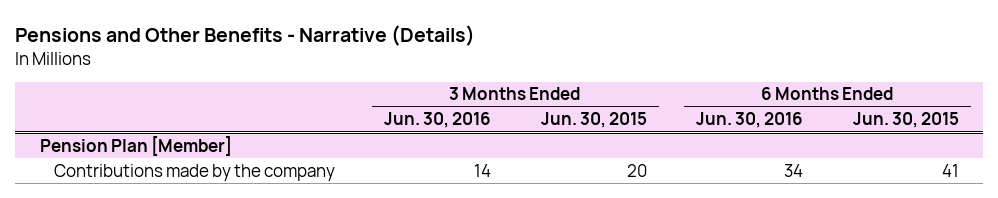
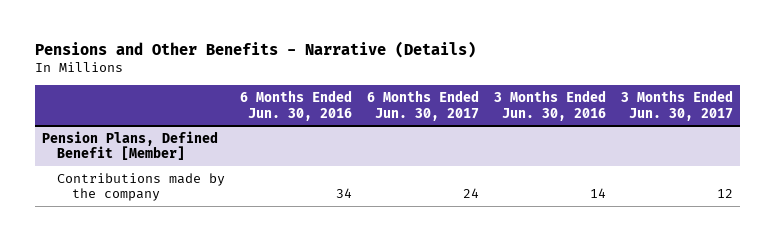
[540,112,647,129] Jun. 30, 2015 -> none
[852,112,959,129] Jun. 30, 2015 -> none
none -> [367,89,480,121] 6 Months Ended Jun. 30, 2017
none -> [620,89,733,121] 3 Months Ended Jun. 30, 2017
[39,135,232,156] Pension Plan [Member] -> [42,130,219,161] Pension Plans, Defined Benefit [Member]

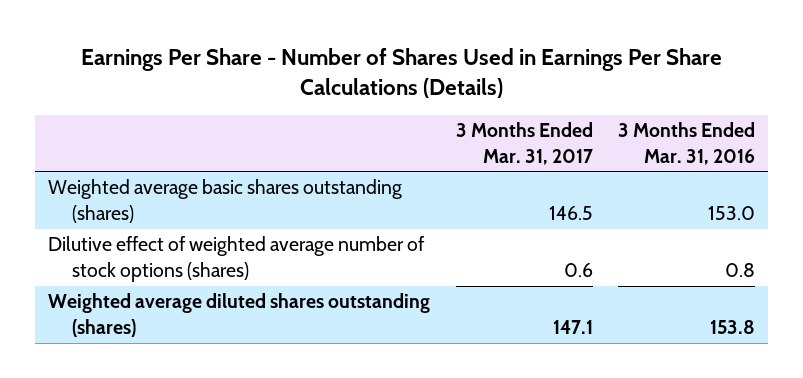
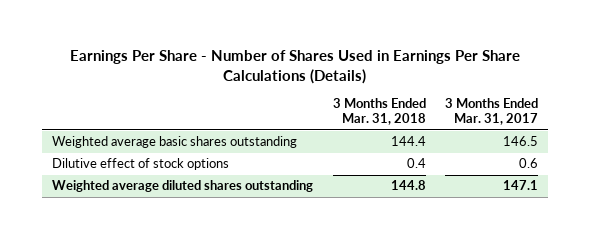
[618,122,756,165] 3 Months Ended Mar. 31, 2016 -> none
none -> [332,98,426,126] 3 Months Ended Mar. 31, 2018
[47,179,402,223] Weighted average basic shares outstanding (shares) -> [51,136,297,149] Weighted average basic shares outstanding
[47,236,425,282] Dilutive effect of weighted average number of stock options (shares) -> [51,158,229,171] Dilutive effect of stock options
[47,293,430,337] Weighted average diluted shares outstanding (shares) -> [51,180,313,193] Weighted average diluted shares outstanding

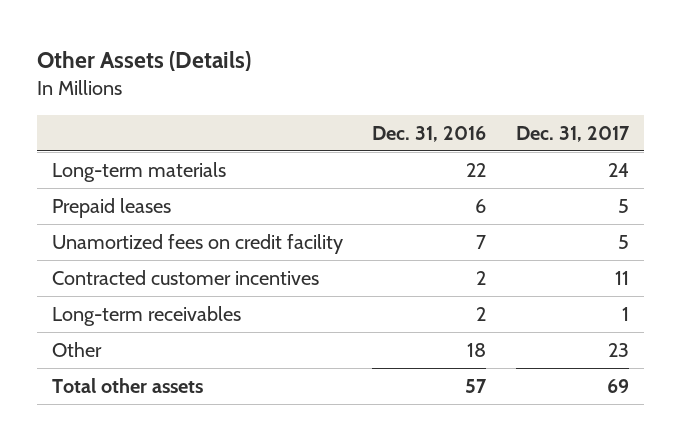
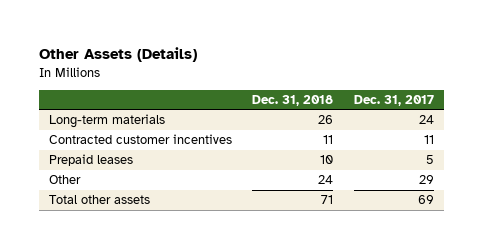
[372,126,487,143] Dec. 31, 2016 -> none
none -> [252,94,334,106] Dec. 31, 2018
[51,233,343,254] Unamortized fees on credit facility -> none
[51,305,241,326] Long-term receivables -> none
[51,197,171,218] Prepaid leases -> [49,154,134,167] Prepaid leases
[608,342,630,357] 23 -> [418,175,434,185] 29

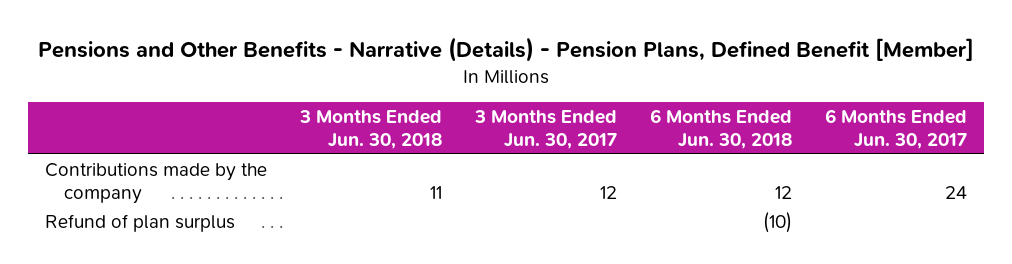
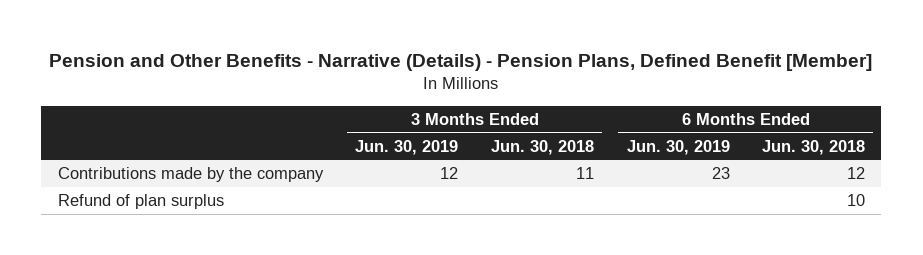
[37,37,974,63] Pensions and Other Benefits - Narrative (Details) - Pension Plans, Defined Benefit [Member] -> [49,54,873,72] Pension and Other Benefits - Narrative (Details) - Pension Plans, Defined Benefit [Member]
[473,109,617,149] 3 Months Ended Jun. 30, 2017 -> none
[824,108,967,149] 6 Months Ended Jun. 30, 2017 -> none
none -> [355,139,459,155] Jun. 30, 2019
none -> [626,139,730,155] Jun. 30, 2019
[762,212,792,234] (10) -> [847,194,866,207] 10

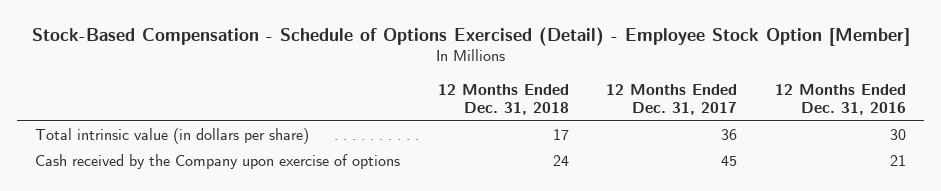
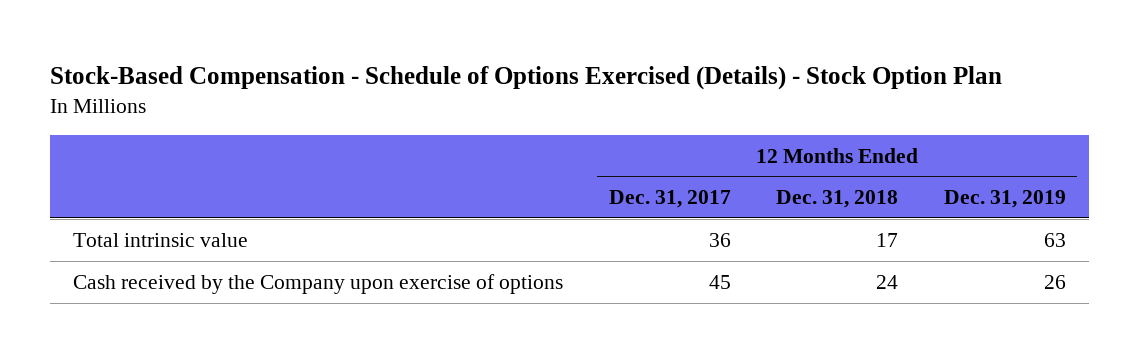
[31,26,910,46] Stock-Based Compensation - Schedule of Options Exercised (Detail) - Employee Stock Option [Member] -> [49,65,1002,90] Stock-Based Compensation - Schedule of Options Exercised (Details) - Stock Option Plan
[774,84,906,116] 12 Months Ended Dec. 31, 2016 -> none
none -> [943,190,1066,209] Dec. 31, 2019
[35,128,310,145] Total intrinsic value (in dollars per share) -> [72,232,248,247] Total intrinsic value

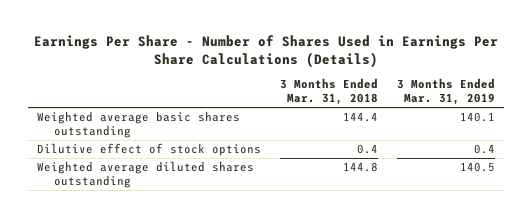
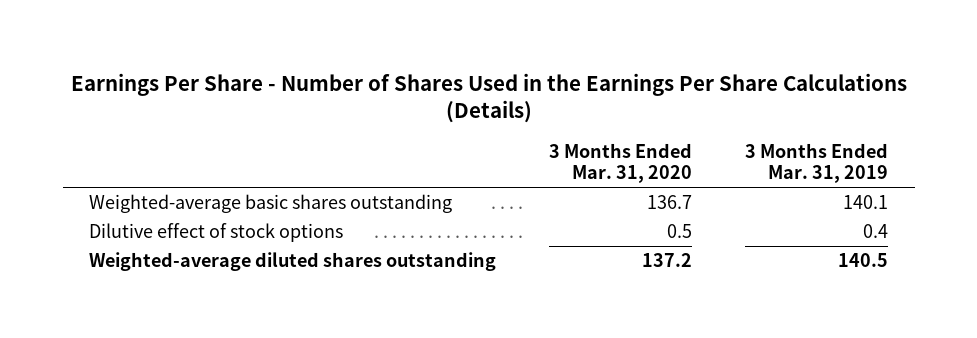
[33,34,498,68] Earnings Per Share - Number of Shares Used in Earnings Per Share Calculations (Details) -> [70,72,907,124] Earnings Per Share - Number of Shares Used in the Earnings Per Share Calculations (Details)
[279,78,378,105] 3 Months Ended Mar. 31, 2018 -> none
none -> [549,142,693,184] 3 Months Ended Mar. 31, 2020
[37,111,241,138] Weighted average basic shares outstanding -> [89,194,453,214] Weighted-average basic shares outstanding
[37,161,255,188] Weighted average diluted shares outstanding -> [89,252,497,272] Weighted-average diluted shares outstanding

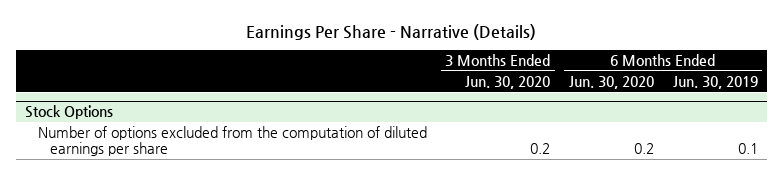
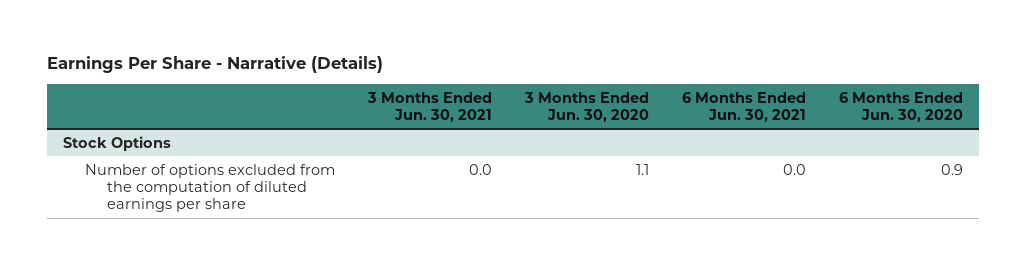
[672,76,758,90] Jun. 30, 2019 -> none
none -> [367,91,493,122] 3 Months Ended Jun. 30, 2021
none -> [682,91,807,122] 6 Months Ended Jun. 30, 2021
[530,143,551,155] 0.2 -> [636,163,650,175] 1.1
[633,143,654,155] 0.2 -> [940,163,963,175] 0.9

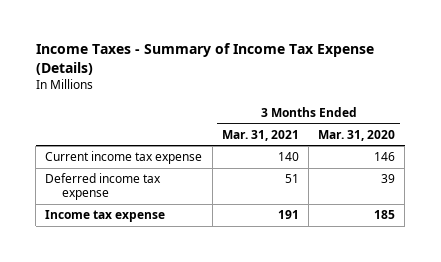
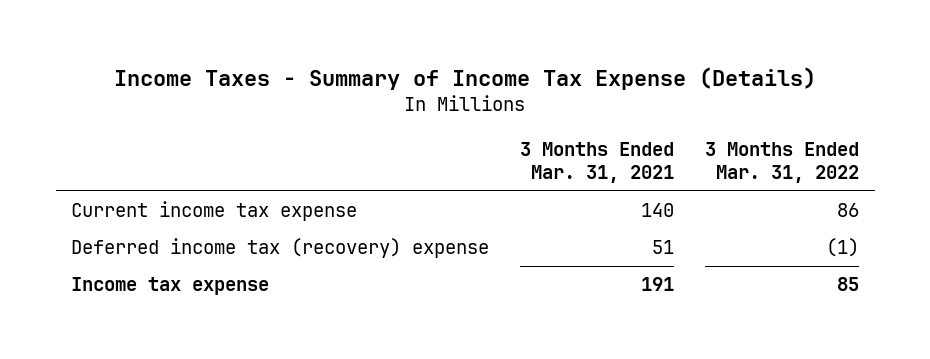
[318,129,396,141] Mar. 31, 2020 -> none
none -> [705,141,860,184] 3 Months Ended Mar. 31, 2022
[45,173,162,201] Deferred income tax expense -> [71,238,490,259] Deferred income tax (recovery) expense

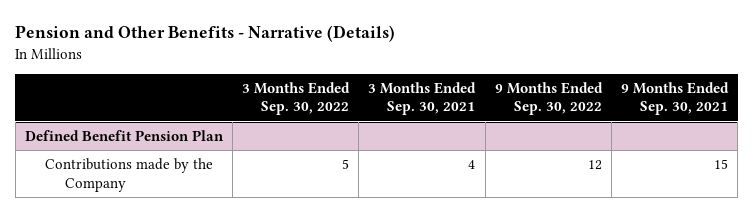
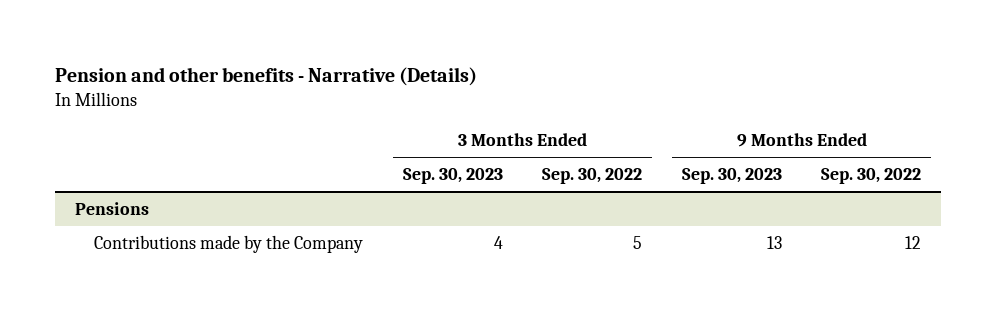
[15,25,396,43] Pension and Other Benefits - Narrative (Details) -> [55,67,478,87] Pension and other benefits - Narrative (Details)
[368,81,477,116] 3 Months Ended Sep. 30, 2021 -> none
[621,81,730,116] 9 Months Ended Sep. 30, 2021 -> none
none -> [402,168,503,185] Sep. 30, 2023
none -> [681,168,782,185] Sep. 30, 2023
[24,129,224,141] Defined Benefit Pension Plan -> [74,201,149,215] Pensions

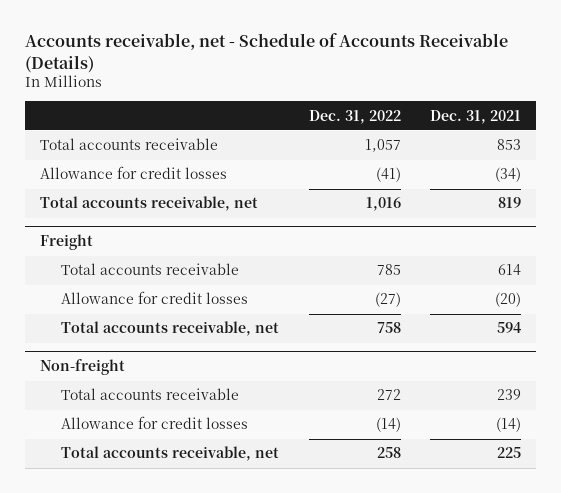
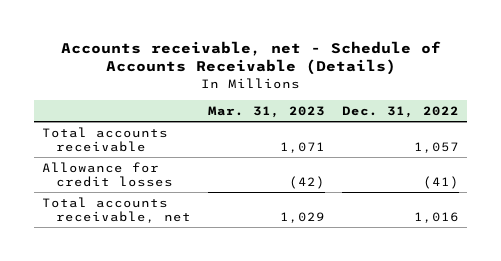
[429,109,521,124] Dec. 31, 2021 -> none
none -> [207,105,325,118] Mar. 31, 2023
[40,234,94,251] Freight -> none
[61,263,240,276] Total accounts receivable -> none
[61,291,249,305] Allowance for credit losses -> none
[61,321,280,337] Total accounts receivable, net -> none
[40,359,126,376] Non-freight -> none
[61,388,240,401] Total accounts receivable -> none
[61,416,249,430] Allowance for credit losses -> none
[61,446,280,462] Total accounts receivable, net -> none

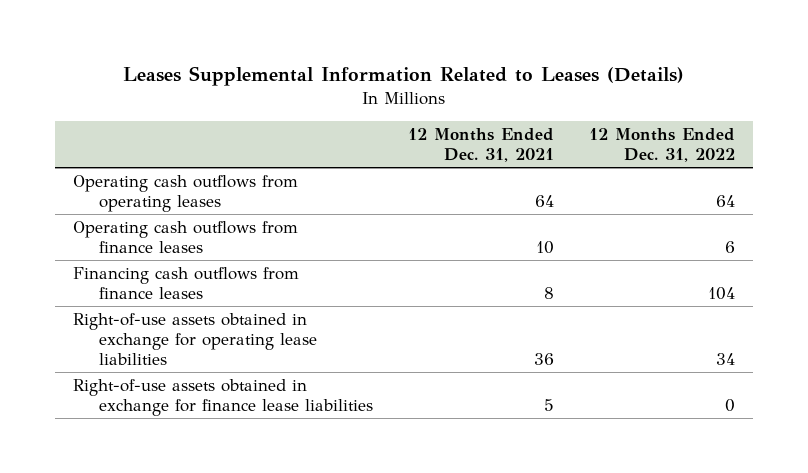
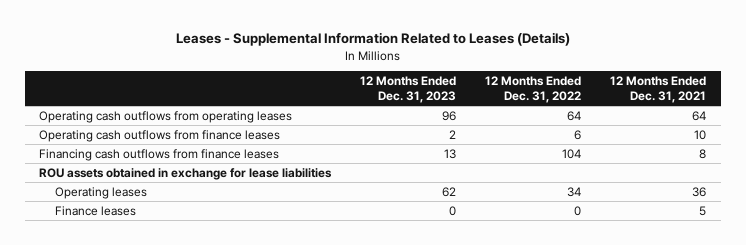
[122,66,684,87] Leases Supplemental Information Related to Leases (Details) -> [175,32,570,47] Leases - Supplemental Information Related to Leases (Details)
none -> [360,76,457,104] 12 Months Ended Dec. 31, 2023
none -> [39,167,333,180] ROU assets obtained in exchange for lease liabilities
[72,313,317,366] Right-of-use assets obtained in exchange for operating lease liabilities -> [54,186,147,199] Operating leases
[72,379,373,417] Right-of-use assets obtained in exchange for finance lease liabilities -> [54,205,136,216] Finance leases

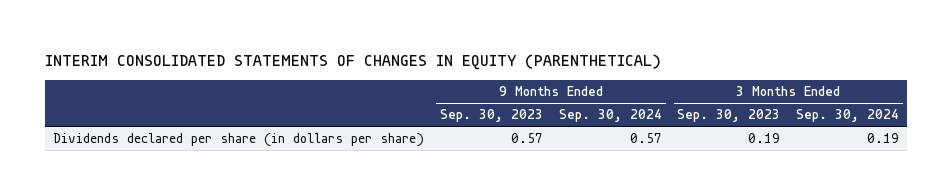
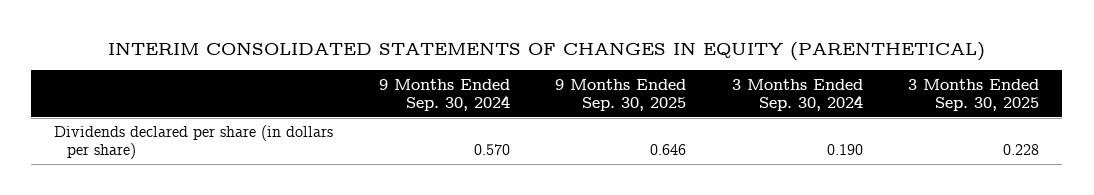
[439,109,543,123] Sep. 30, 2023 -> none
[677,109,781,123] Sep. 30, 2023 -> none
none -> [555,78,687,111] 9 Months Ended Sep. 30, 2025
none -> [908,78,1040,111] 3 Months Ended Sep. 30, 2025
[629,133,662,144] 0.57 -> [473,144,510,156] 0.570
[867,133,900,144] 0.19 -> [826,144,863,156] 0.190

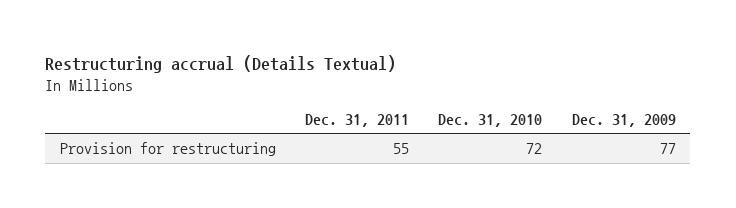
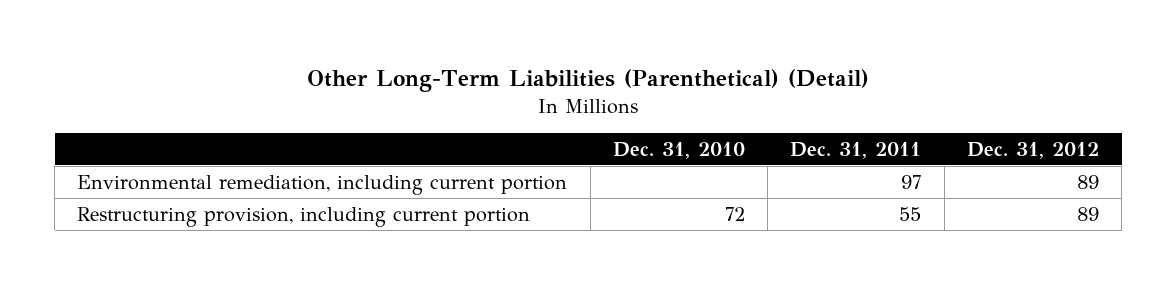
[45,54,397,73] Restructuring accrual (Details Textual) -> [307,68,870,92] Other Long-Term Liabilities (Parenthetical) (Detail)
[571,114,676,128] Dec. 31, 2009 -> none
none -> [966,141,1099,159] Dec. 31, 2012
none -> [77,174,568,195] Environmental remediation, including current portion
[59,142,276,157] Provision for restructuring -> [77,206,531,227] Restructuring provision, including current portion

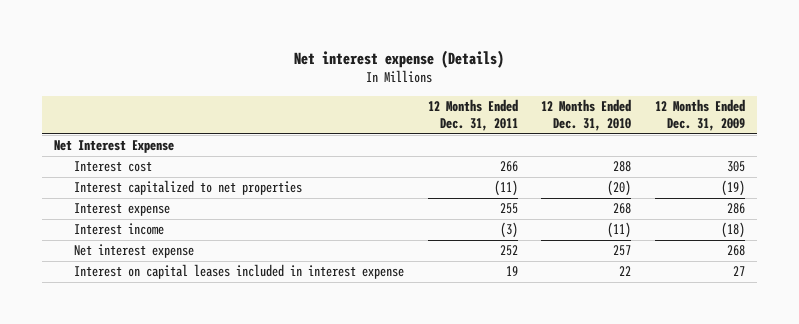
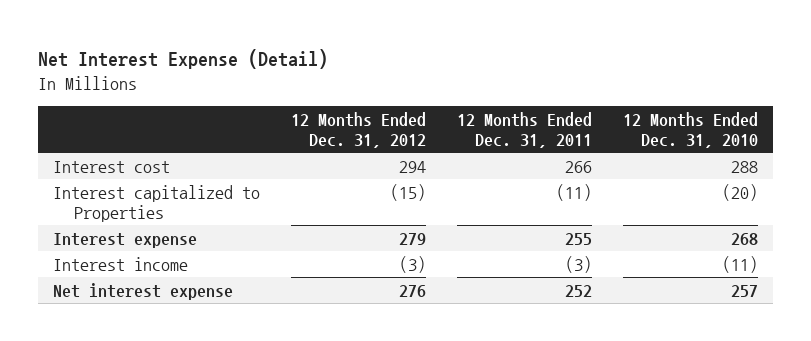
[294,49,505,68] Net interest expense (Details) -> [37,48,328,69] Net Interest Expense (Detail)
[654,99,745,132] 12 Months Ended Dec. 31, 2009 -> none
none -> [290,111,426,149] 12 Months Ended Dec. 31, 2012
[53,140,174,154] Net Interest Expense -> none
[73,180,302,196] Interest capitalized to net properties -> [53,184,261,222] Interest capitalized to Properties
[73,264,404,280] Interest on capital leases included in interest expense -> none

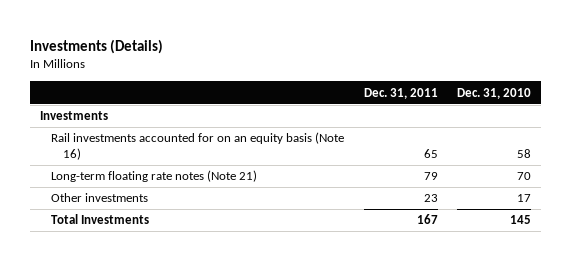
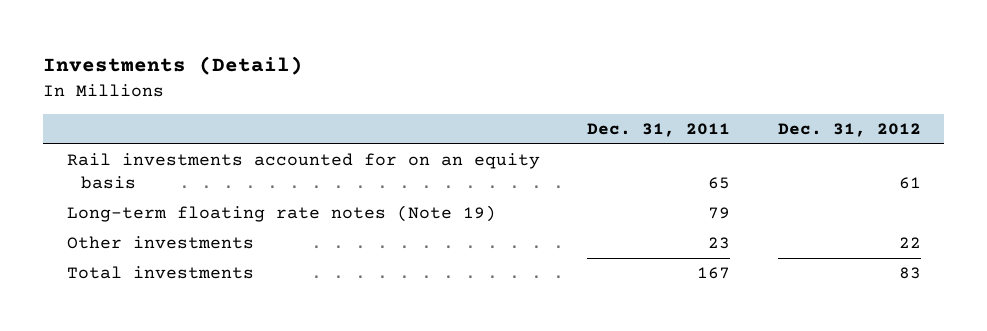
[30,38,164,54] Investments (Details) -> [43,56,304,76] Investments (Detail)
[456,87,531,99] Dec. 31, 2010 -> none
none -> [777,122,921,137] Dec. 31, 2012
[39,111,108,121] Investments -> none
[51,132,345,161] Rail investments accounted for on an equity basis (Note 16) -> [66,153,540,190] Rail investments accounted for on an equity basis
[51,170,258,183] Long-term floating rate notes (Note 21) -> [66,205,496,223] Long-term floating rate notes (Note 19)
[51,214,150,225] Total Investments -> [66,266,254,280] Total investments

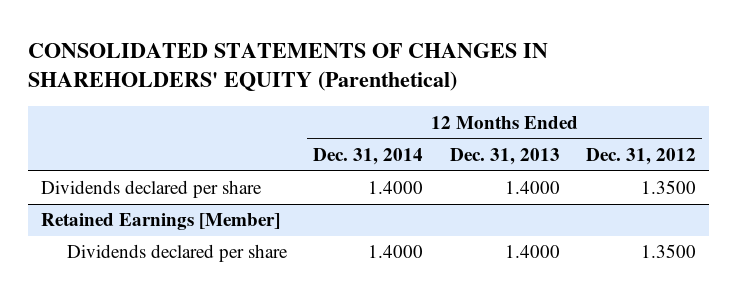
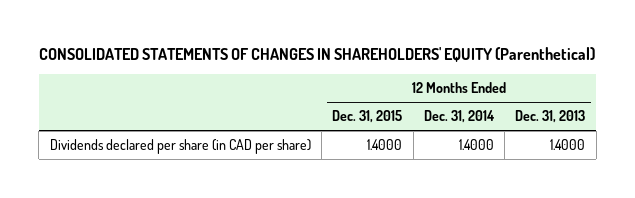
[585,148,696,166] Dec. 31, 2012 -> none
none -> [332,110,403,124] Dec. 31, 2015
[40,213,280,231] Retained Earnings [Member] -> none
[67,244,289,263] Dividends declared per share -> none
[40,180,262,199] Dividends declared per share -> [49,139,311,155] Dividends declared per share (in CAD per share)

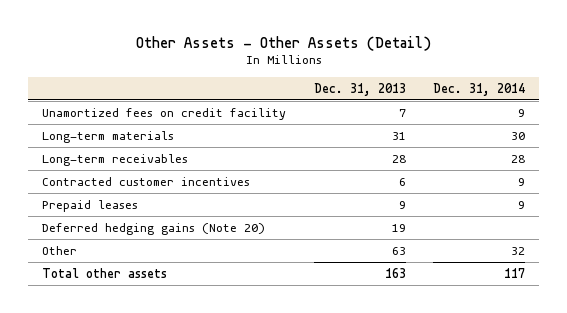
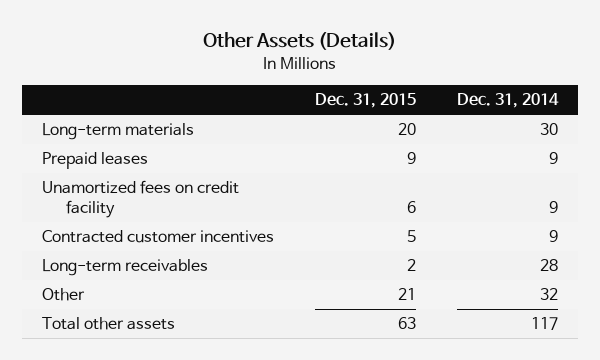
[135,35,431,51] Other Assets - Other Assets (Detail) -> [202,31,396,50] Other Assets (Details)
[313,82,406,96] Dec. 31, 2013 -> none
none -> [314,93,416,109] Dec. 31, 2015
[42,222,266,235] Deferred hedging gains (Note 20) -> none
[42,107,287,120] Unamortized fees on credit facility -> [42,180,240,219] Unamortized fees on credit facility
[42,176,251,186] Contracted customer incentives -> [42,230,275,244] Contracted customer incentives
[42,153,189,166] Long-term receivables -> [42,259,209,277] Long-term receivables

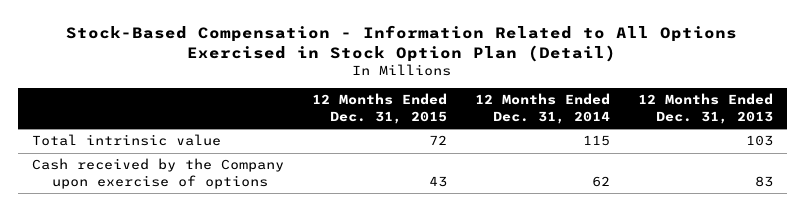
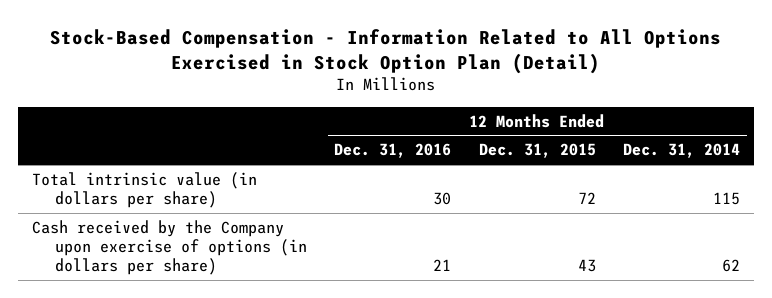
[637,93,773,125] 12 Months Ended Dec. 31, 2013 -> none
none -> [334,143,452,159] Dec. 31, 2016
[31,134,221,147] Total intrinsic value -> [32,172,258,209] Total intrinsic value (in dollars per share)
[31,158,284,189] Cash received by the Company upon exercise of options -> [32,220,308,276] Cash received by the Company upon exercise of options (in dollars per share)

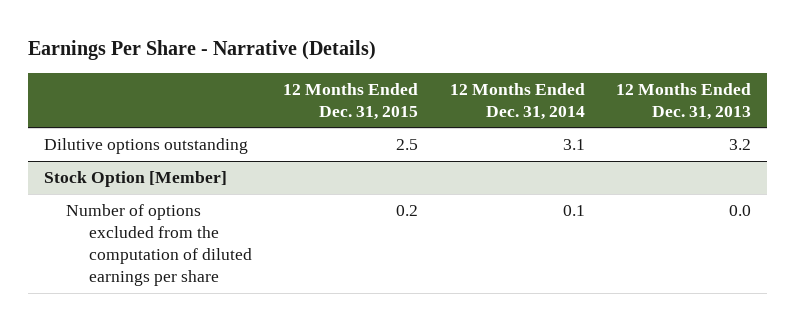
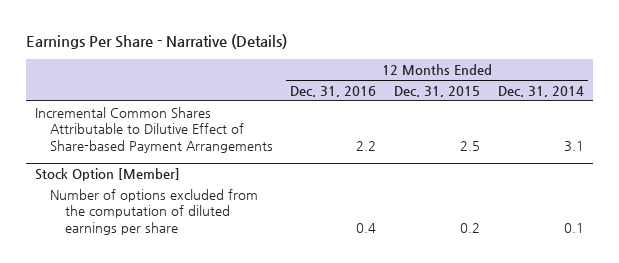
[616,82,752,120] 12 Months Ended Dec. 31, 2013 -> none
none -> [290,86,377,98] Dec. 31, 2016
[43,137,248,154] Dilutive options outstanding -> [34,106,273,153] Incremental Common Shares Attributable to Dilutive Effect of Share-based Payment Arrangements

